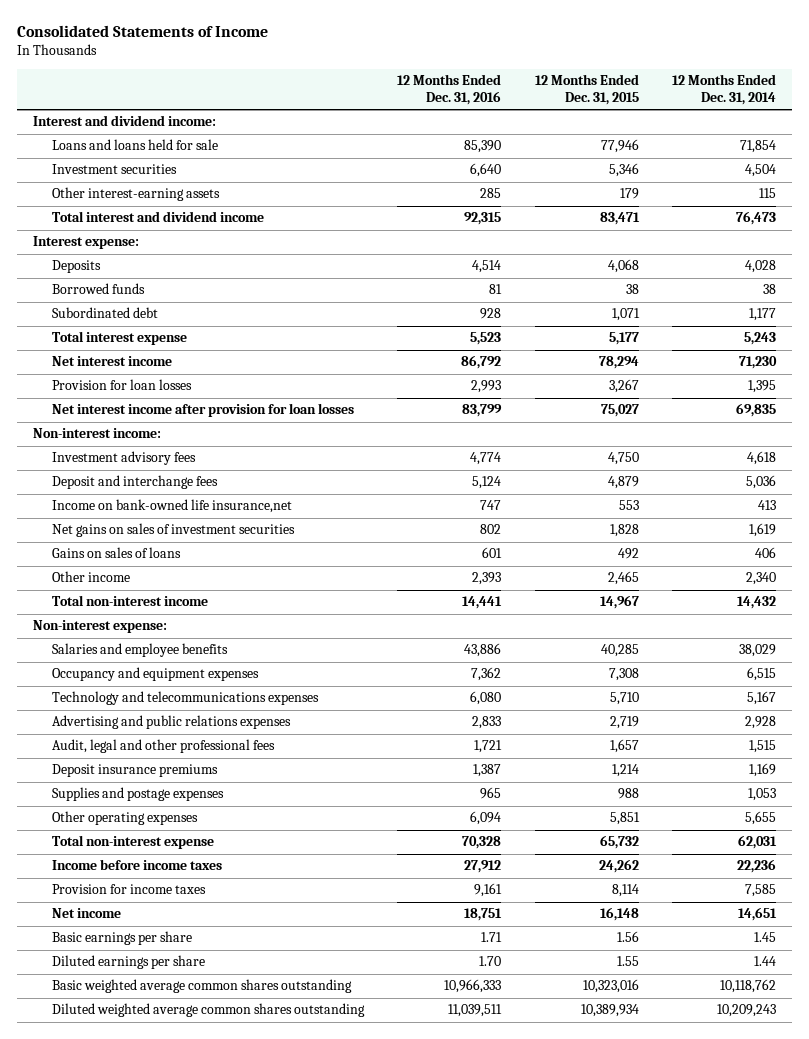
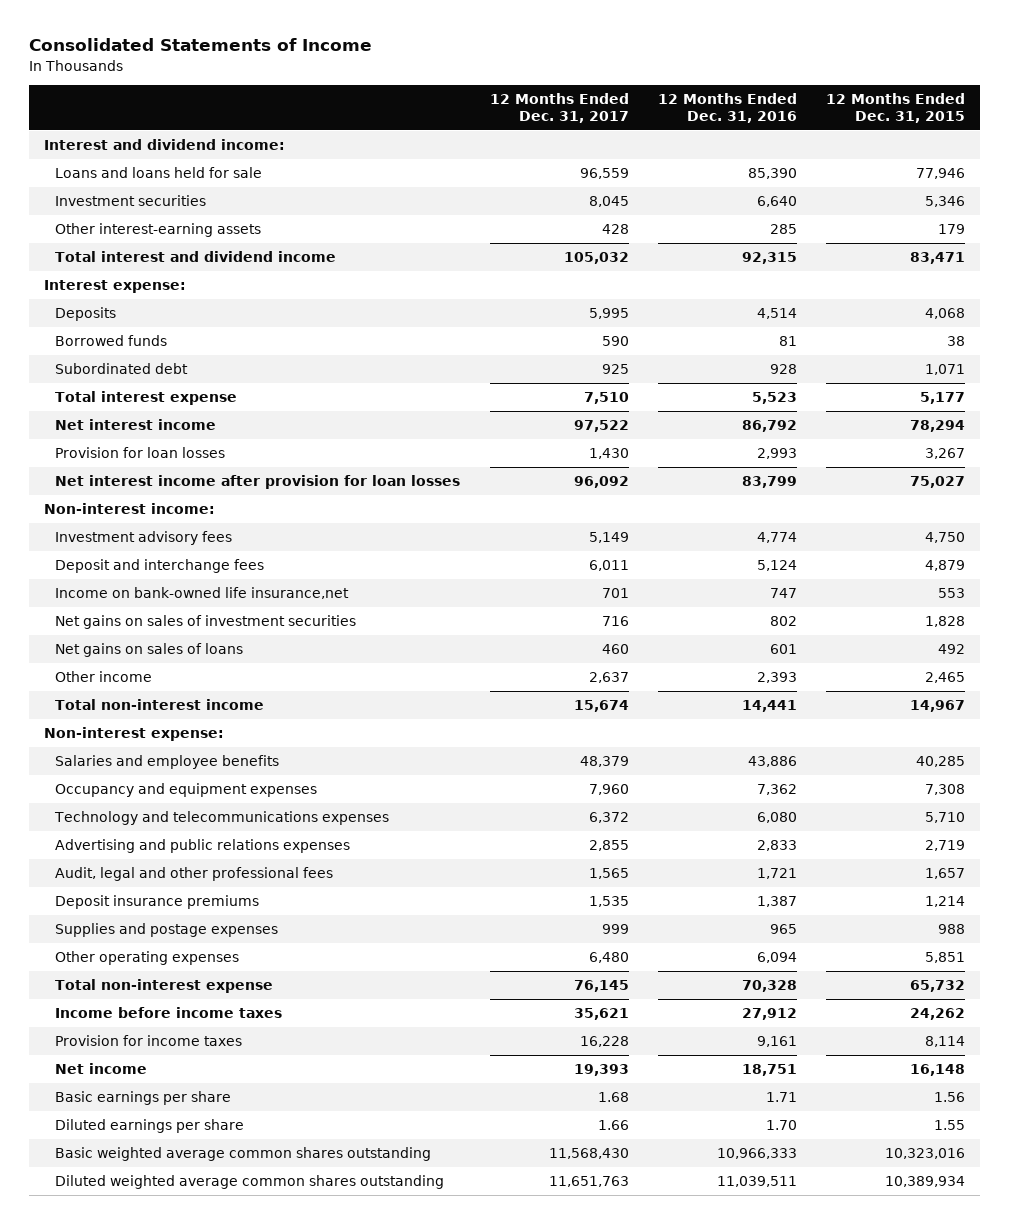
[671,73,776,106] 12 Months Ended Dec. 31, 2014 -> none
none -> [489,92,629,123] 12 Months Ended Dec. 31, 2017
[52,547,182,559] Gains on sales of loans -> [55,643,244,658] Net gains on sales of loans

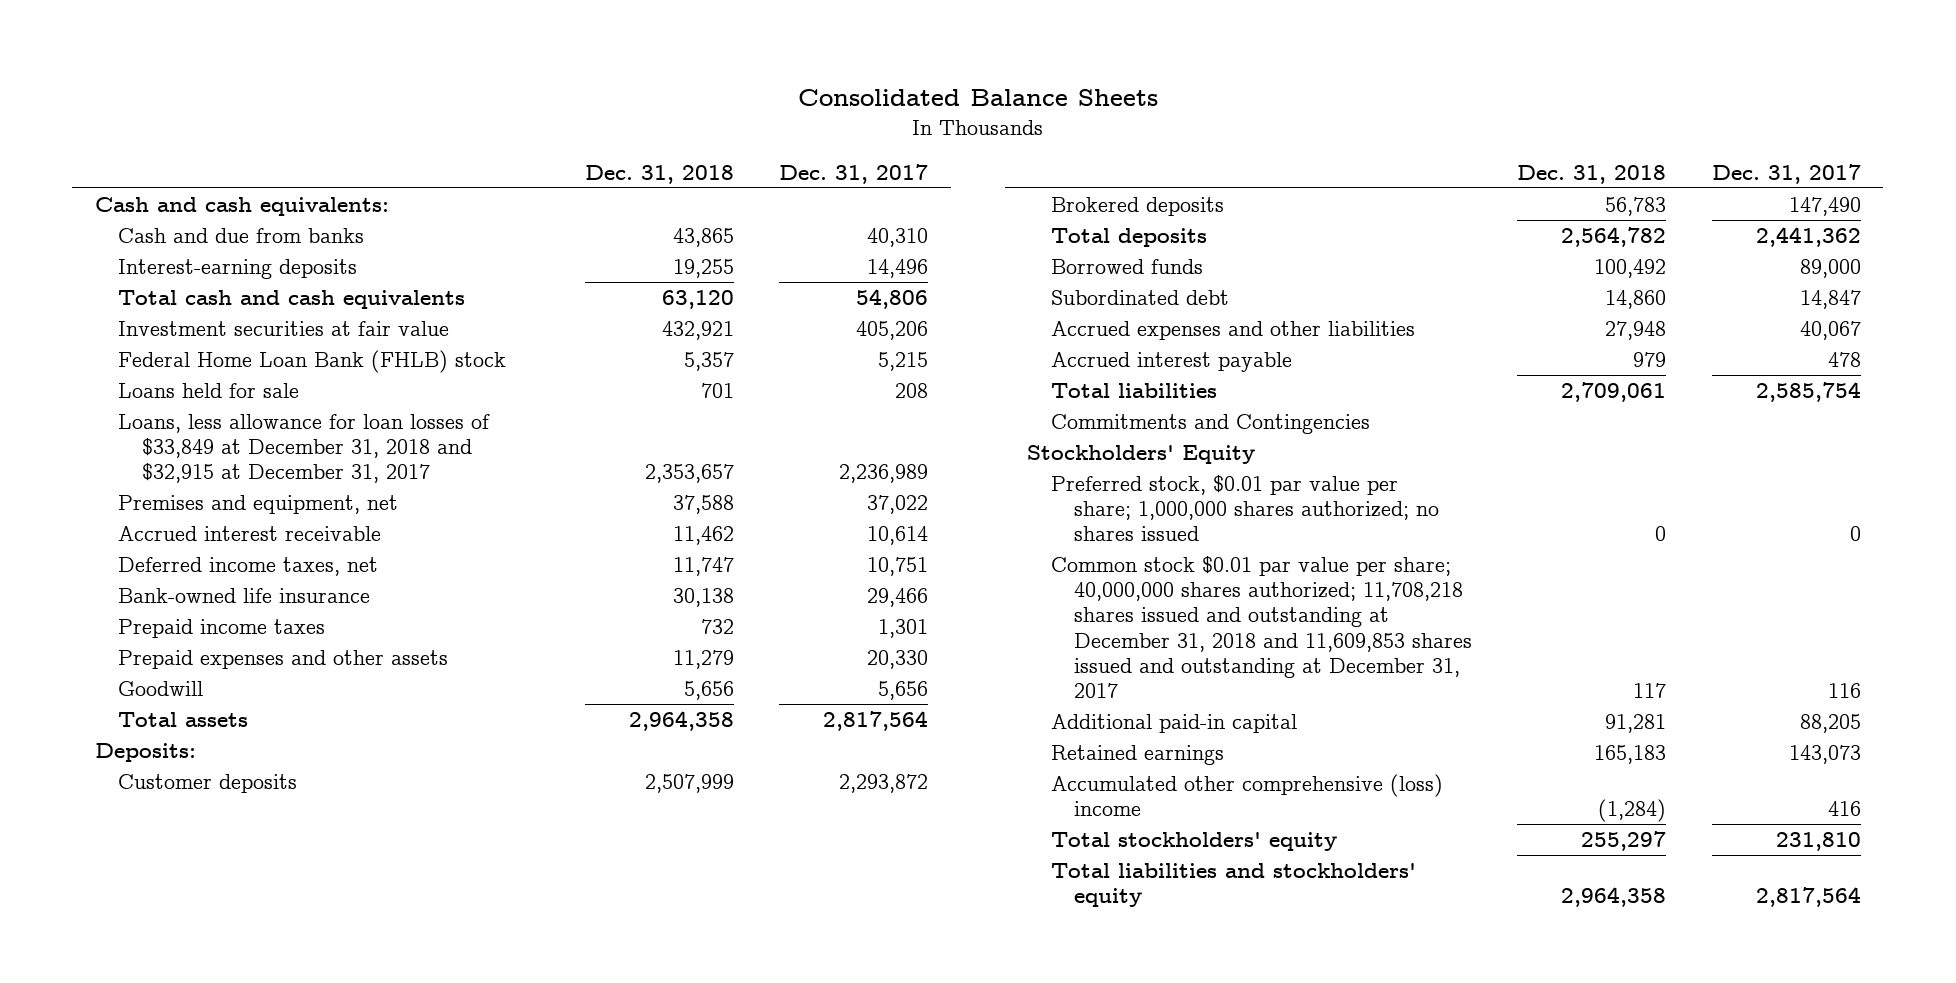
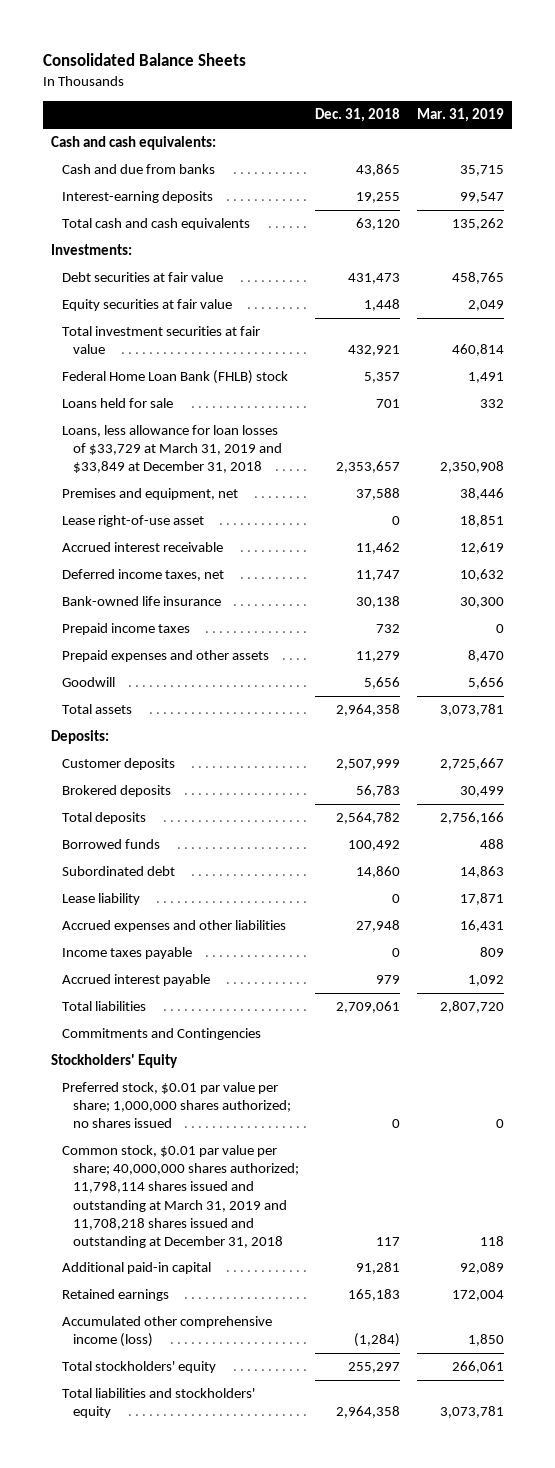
[779,163,929,184] Dec. 31, 2017 -> none
none -> [416,108,504,123] Mar. 31, 2019
none -> [51,244,133,256] Investments:
none -> [61,272,223,283] Debt securities at fair value
none -> [61,299,232,312] Equity securities at fair value
[118,320,450,336] Investment securities at fair value -> [61,326,260,355] Total investment securities at fair value
[118,413,491,484] Loans, less allowance for loan losses of $33,849 at December 31, 2018 and $32,915 at December 31, 2017 -> [61,425,282,474] Loans, less allowance for loan losses of $33,729 at March 31, 2019 and $33,849 at December 31, 2018
none -> [61,515,204,528] Lease right-of-use asset
none -> [61,893,140,906] Lease liability
none -> [61,947,192,960] Income taxes payable
[1050,555,1473,699] Common stock $0.01 par value per share; 40,000,000 shares authorized; 11,708,218 shares issued and outstanding at December 31, 2018 and 11,609,853 shares issued and outstanding at December 31, 2017 -> [61,1145,299,1248] Common stock, $0.01 par value per share; 40,000,000 shares authorized; 11,798,114 shares issued and outstanding at March 31, 2019 and 11,708,218 shares issued and outstanding at December 31, 2018
[1050,773,1443,817] Accumulated other comprehensive (loss) income -> [61,1316,272,1348] Accumulated other comprehensive income (loss)

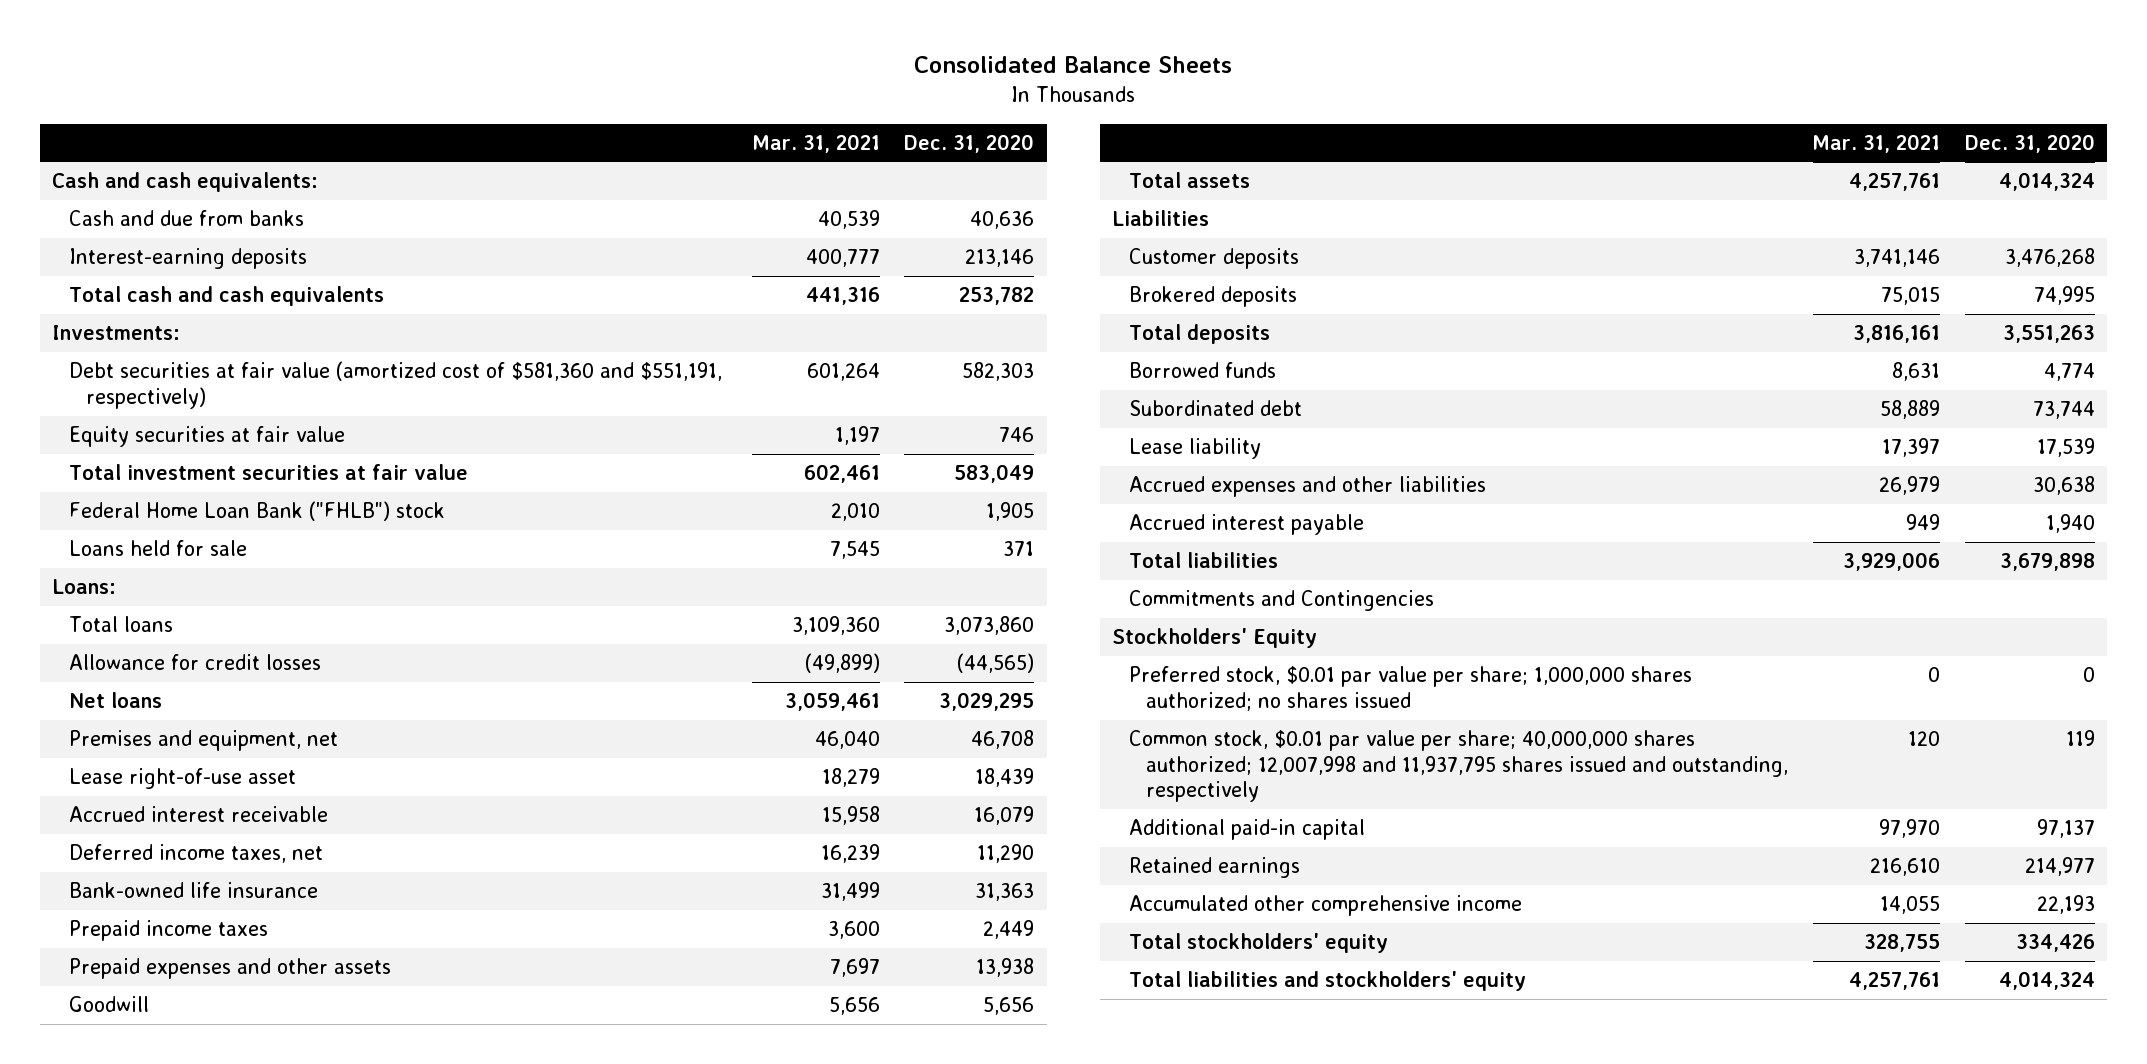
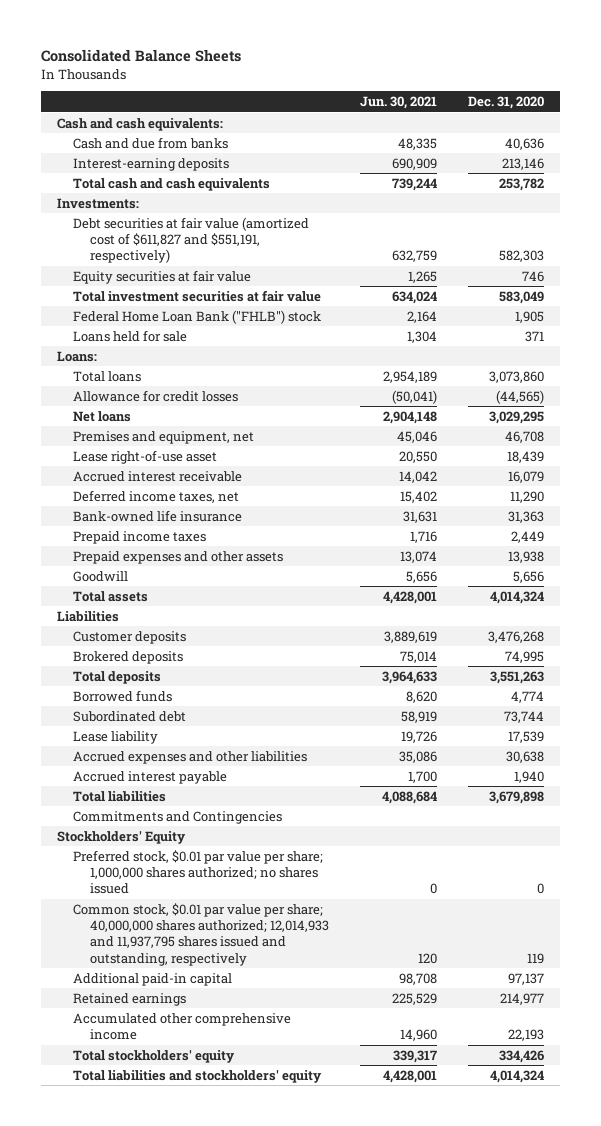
[752,133,881,153] Mar. 31, 2021 -> none
none -> [359,96,437,110] Jun. 30, 2021
[68,361,722,409] Debt securities at fair value (amortized cost of $581,360 and $551,191, respectively) -> [73,216,310,264] Debt securities at fair value (amortized cost of $611,827 and $551,191, respectively)
[1129,730,1789,803] Common stock, $0.01 par value per share; 40,000,000 shares authorized; 12,007,998 and 11,937,795 shares issued and outstanding, respectively -> [73,902,329,966] Common stock, $0.01 par value per share; 40,000,000 shares authorized; 12,014,933 and 11,937,795 shares issued and outstanding, respectively

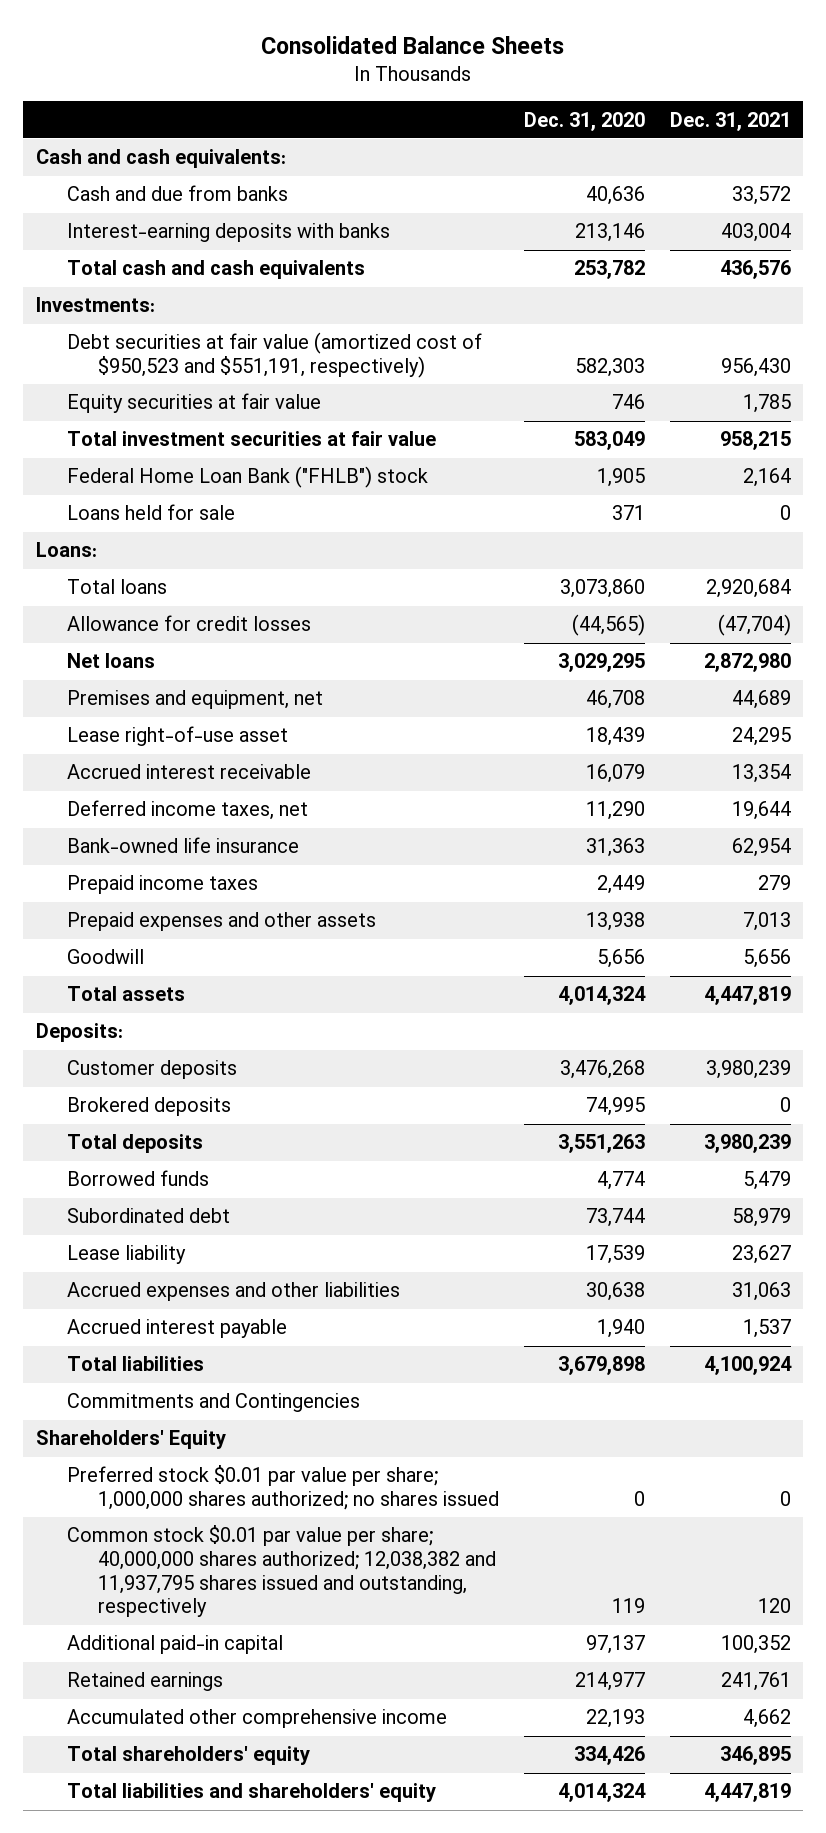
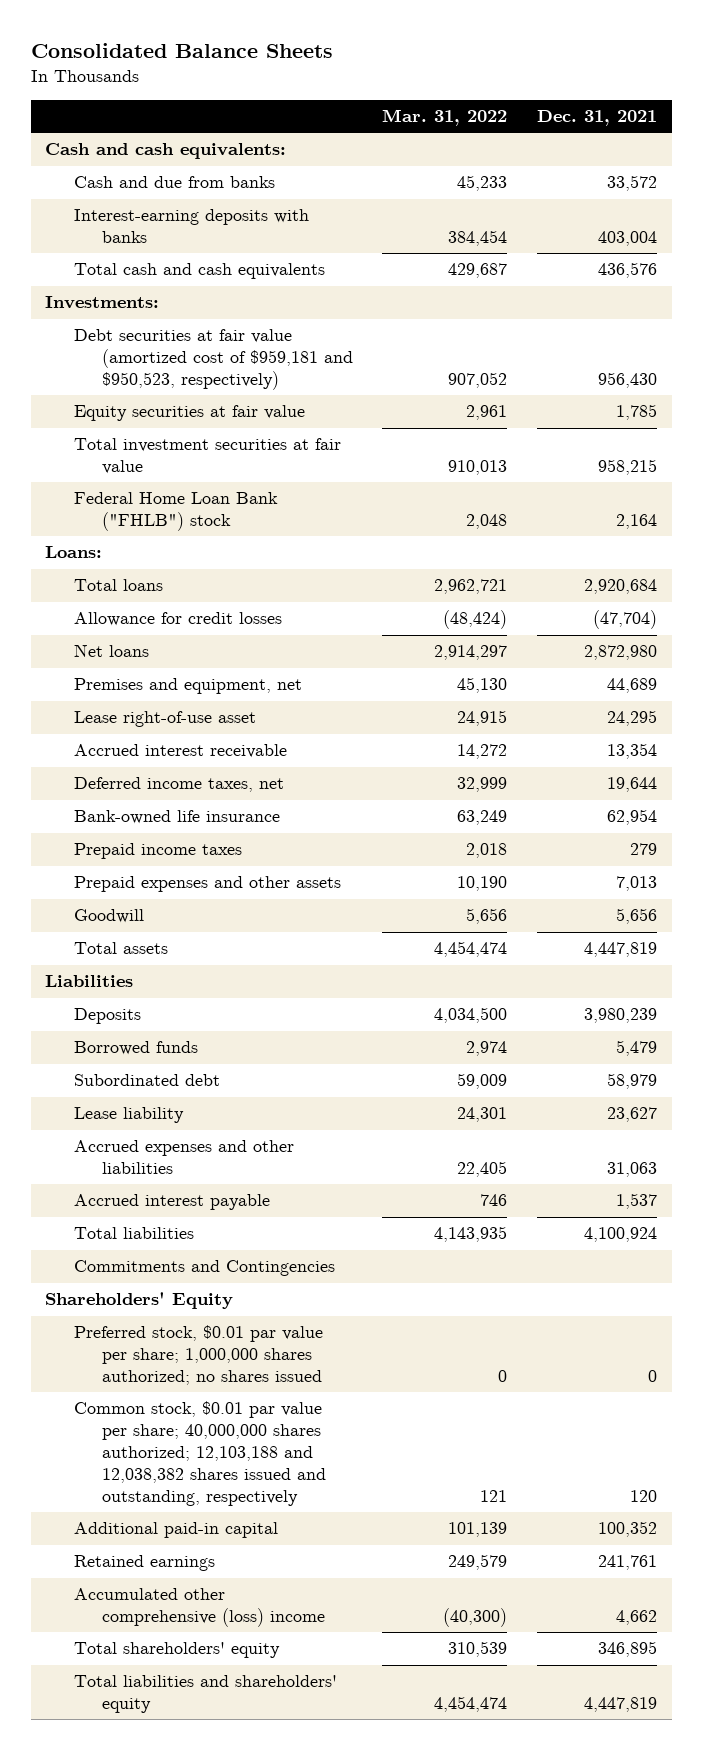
[524,111,646,131] Dec. 31, 2020 -> none
none -> [382,109,508,127] Mar. 31, 2022
[66,332,482,379] Debt securities at fair value (amortized cost of $950,523 and $551,191, respectively) -> [73,329,353,391] Debt securities at fair value (amortized cost of $959,181 and $950,523, respectively)
[66,504,235,521] Loans held for sale -> none
[35,1023,123,1043] Deposits: -> none
[66,1060,237,1080] Customer deposits -> none
[66,1097,231,1117] Brokered deposits -> none
none -> [45,975,134,988] Liabilities
[66,1134,203,1154] Total deposits -> [73,1008,141,1025] Deposits
[66,1465,500,1511] Preferred stock $0.01 par value per share; 1,000,000 shares authorized; no shares issued -> [73,1325,323,1386] Preferred stock, $0.01 par value per share; 1,000,000 shares authorized; no shares issued
[66,1525,497,1618] Common stock $0.01 par value per share; 40,000,000 shares authorized; 12,038,382 and 11,937,795 shares issued and outstanding, respectively -> [73,1401,326,1507] Common stock, $0.01 par value per share; 40,000,000 shares authorized; 12,103,188 and 12,038,382 shares issued and outstanding, respectively
[66,1709,447,1729] Accumulated other comprehensive income -> [73,1588,325,1628] Accumulated other comprehensive (loss) income

